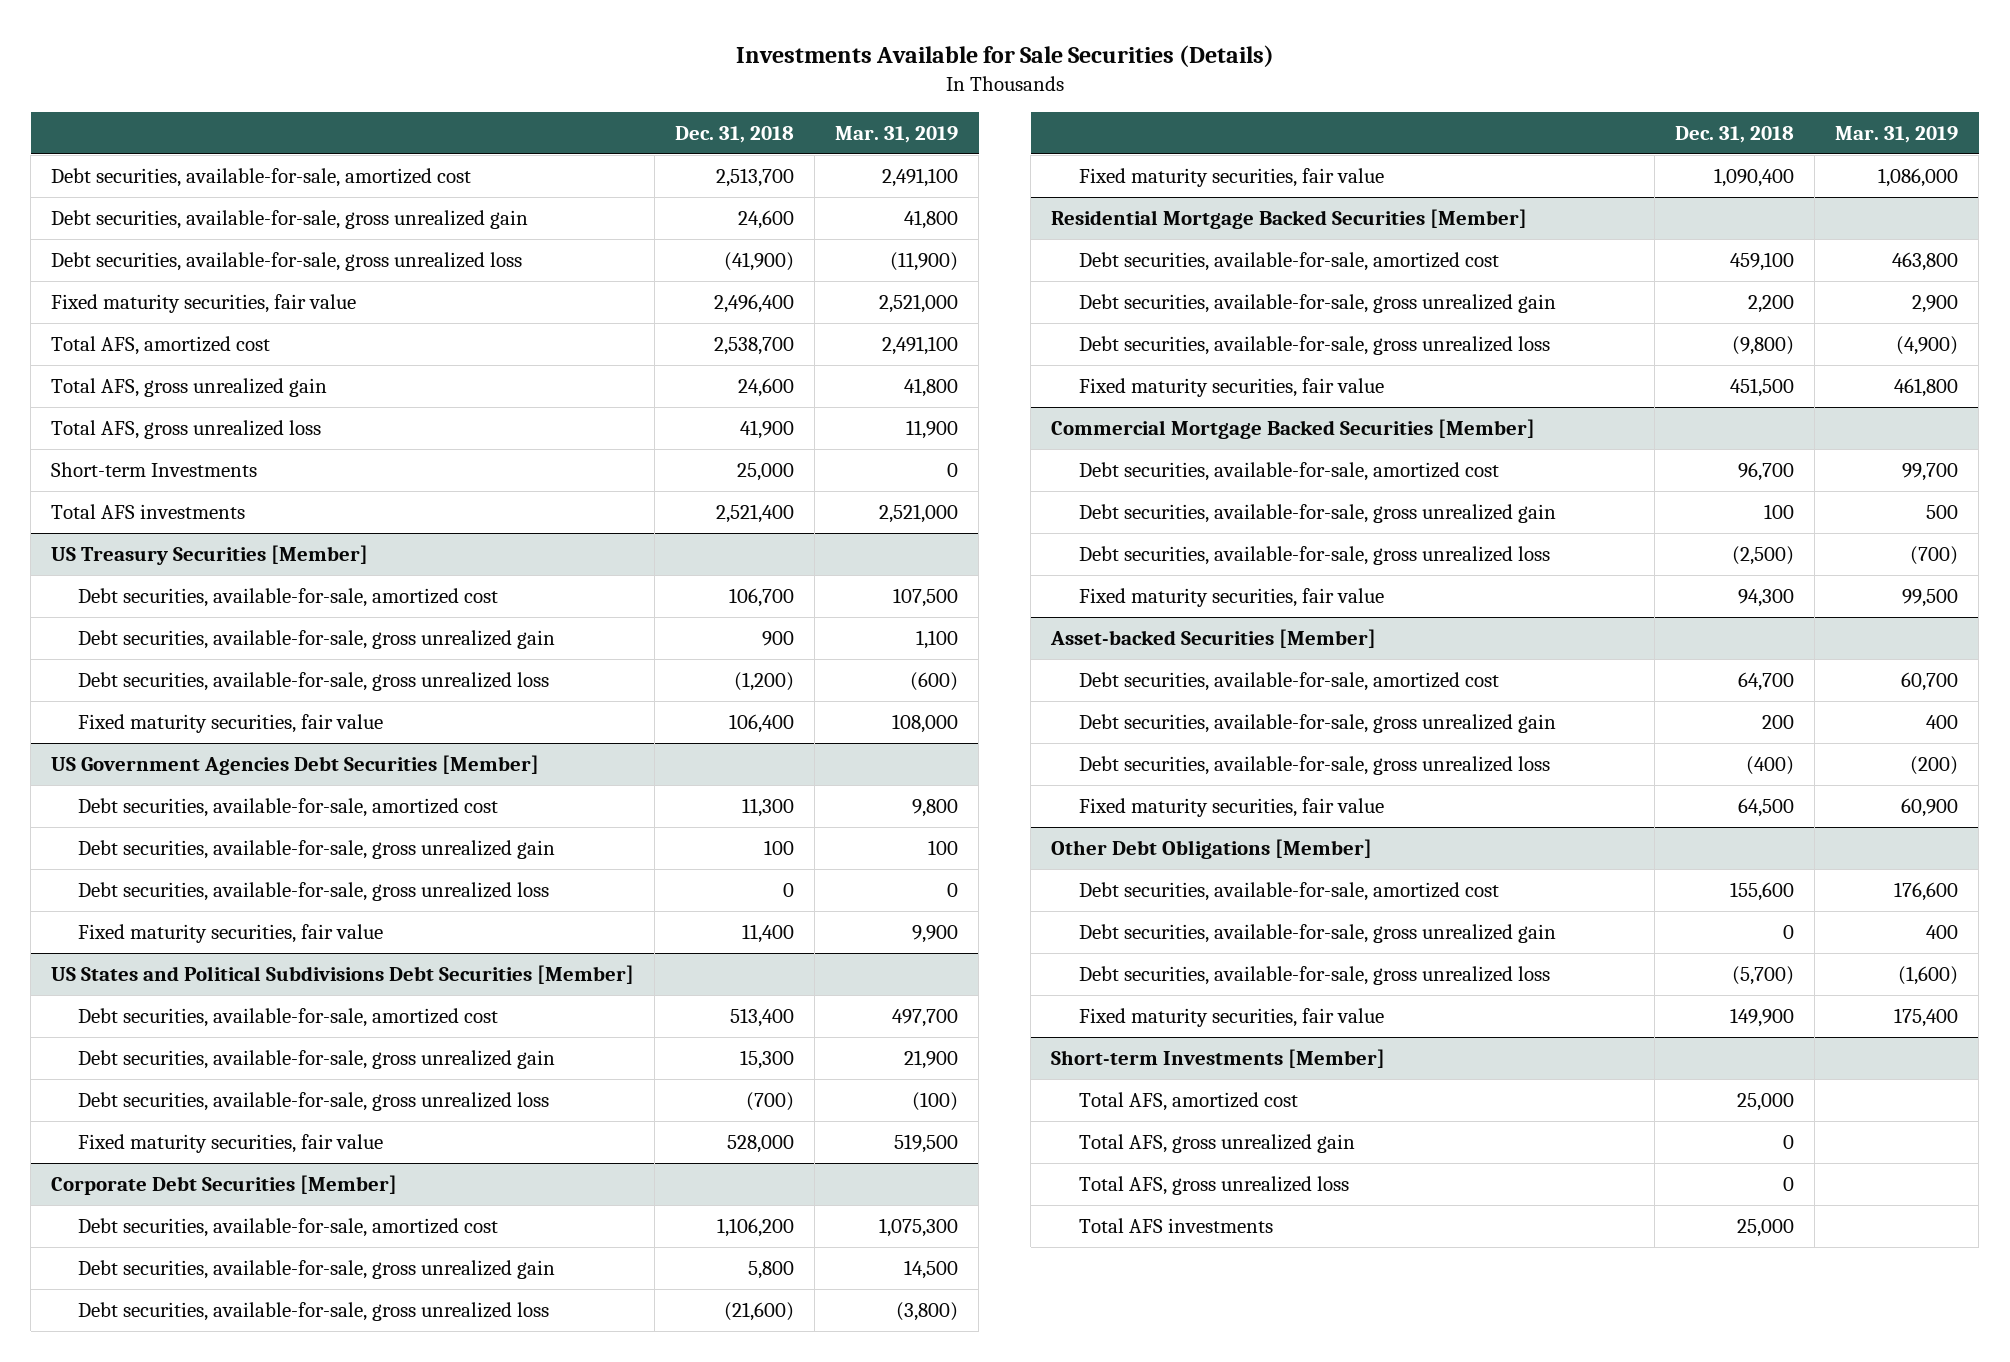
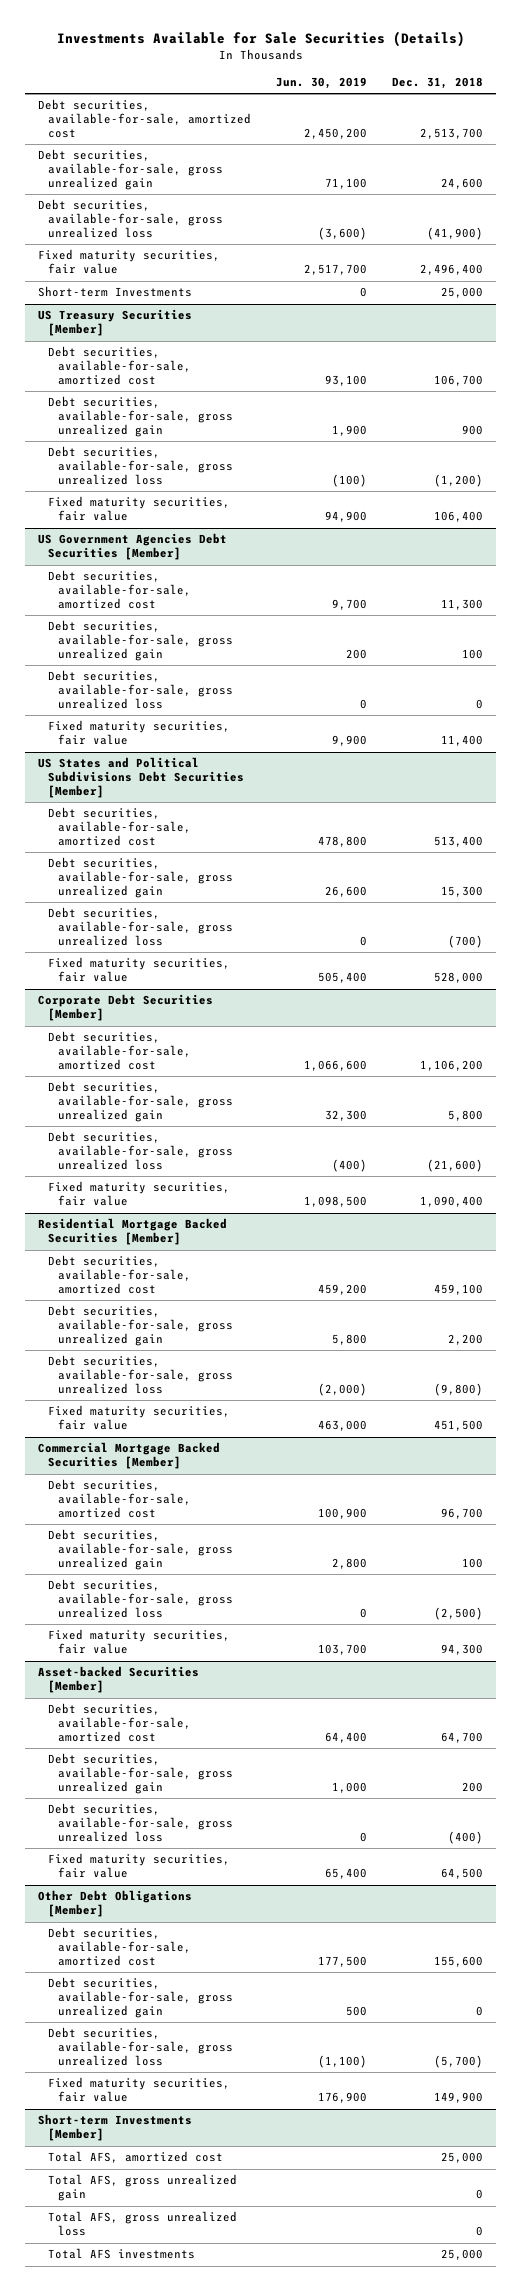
[835,126,959,144] Mar. 31, 2019 -> none
none -> [276,77,368,90] Jun. 30, 2019
[51,335,271,355] Total AFS, amortized cost -> none
[51,377,328,397] Total AFS, gross unrealized gain -> none
[51,419,322,439] Total AFS, gross unrealized loss -> none
[51,503,246,519] Total AFS investments -> none

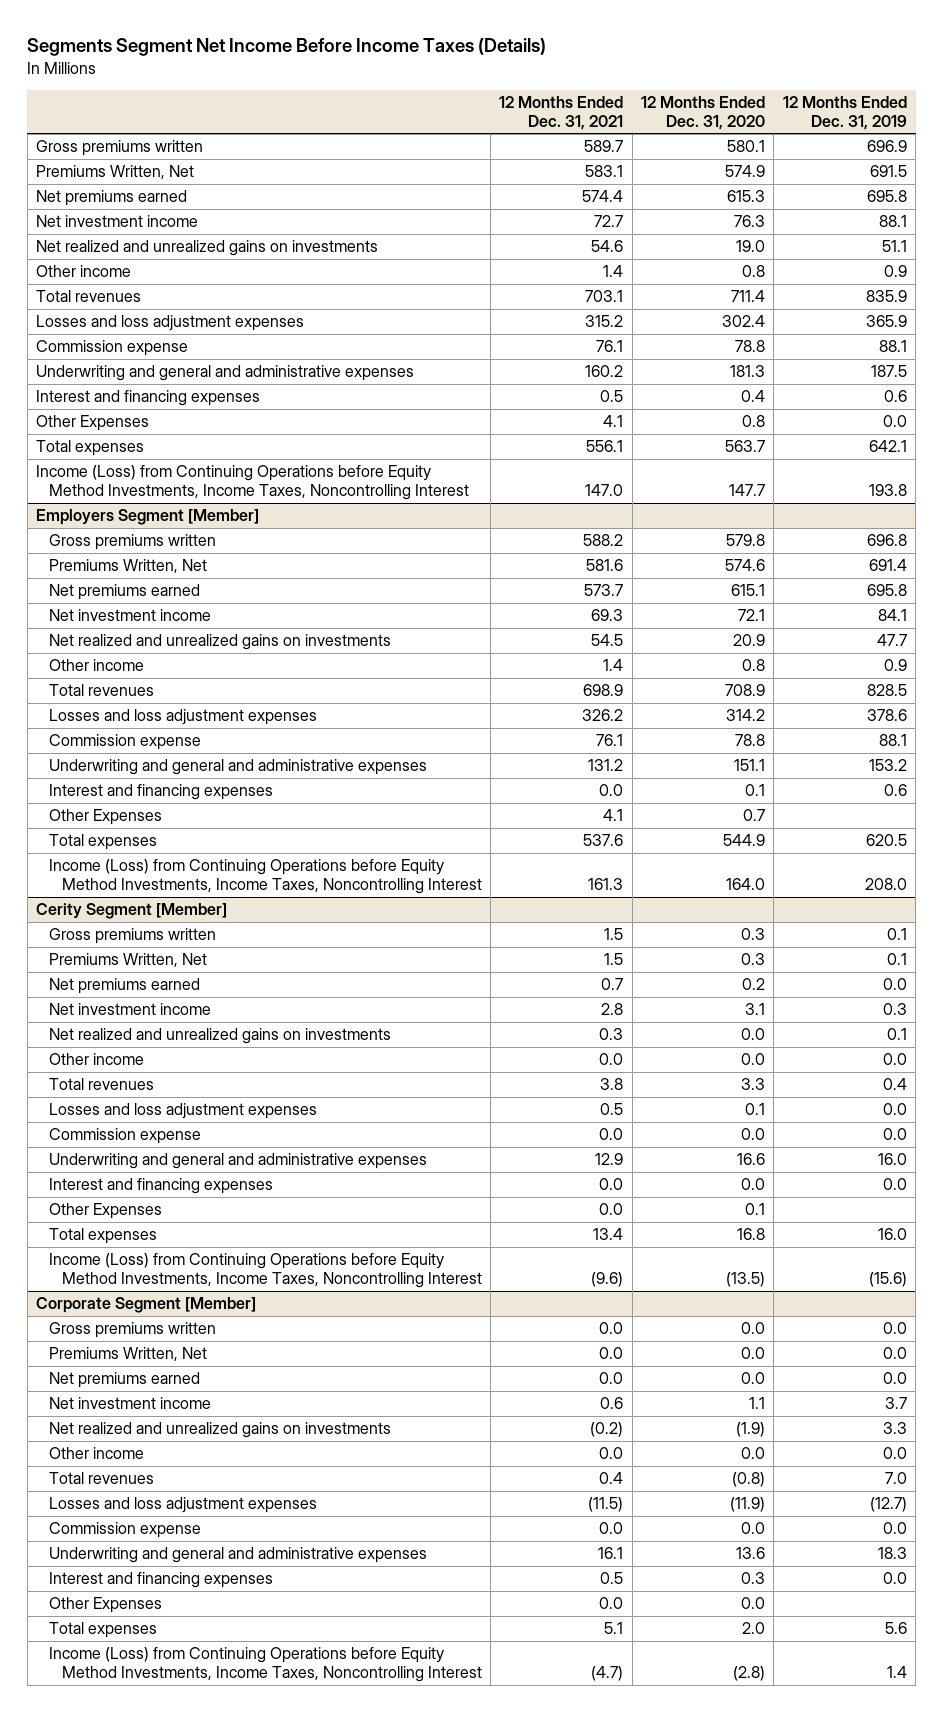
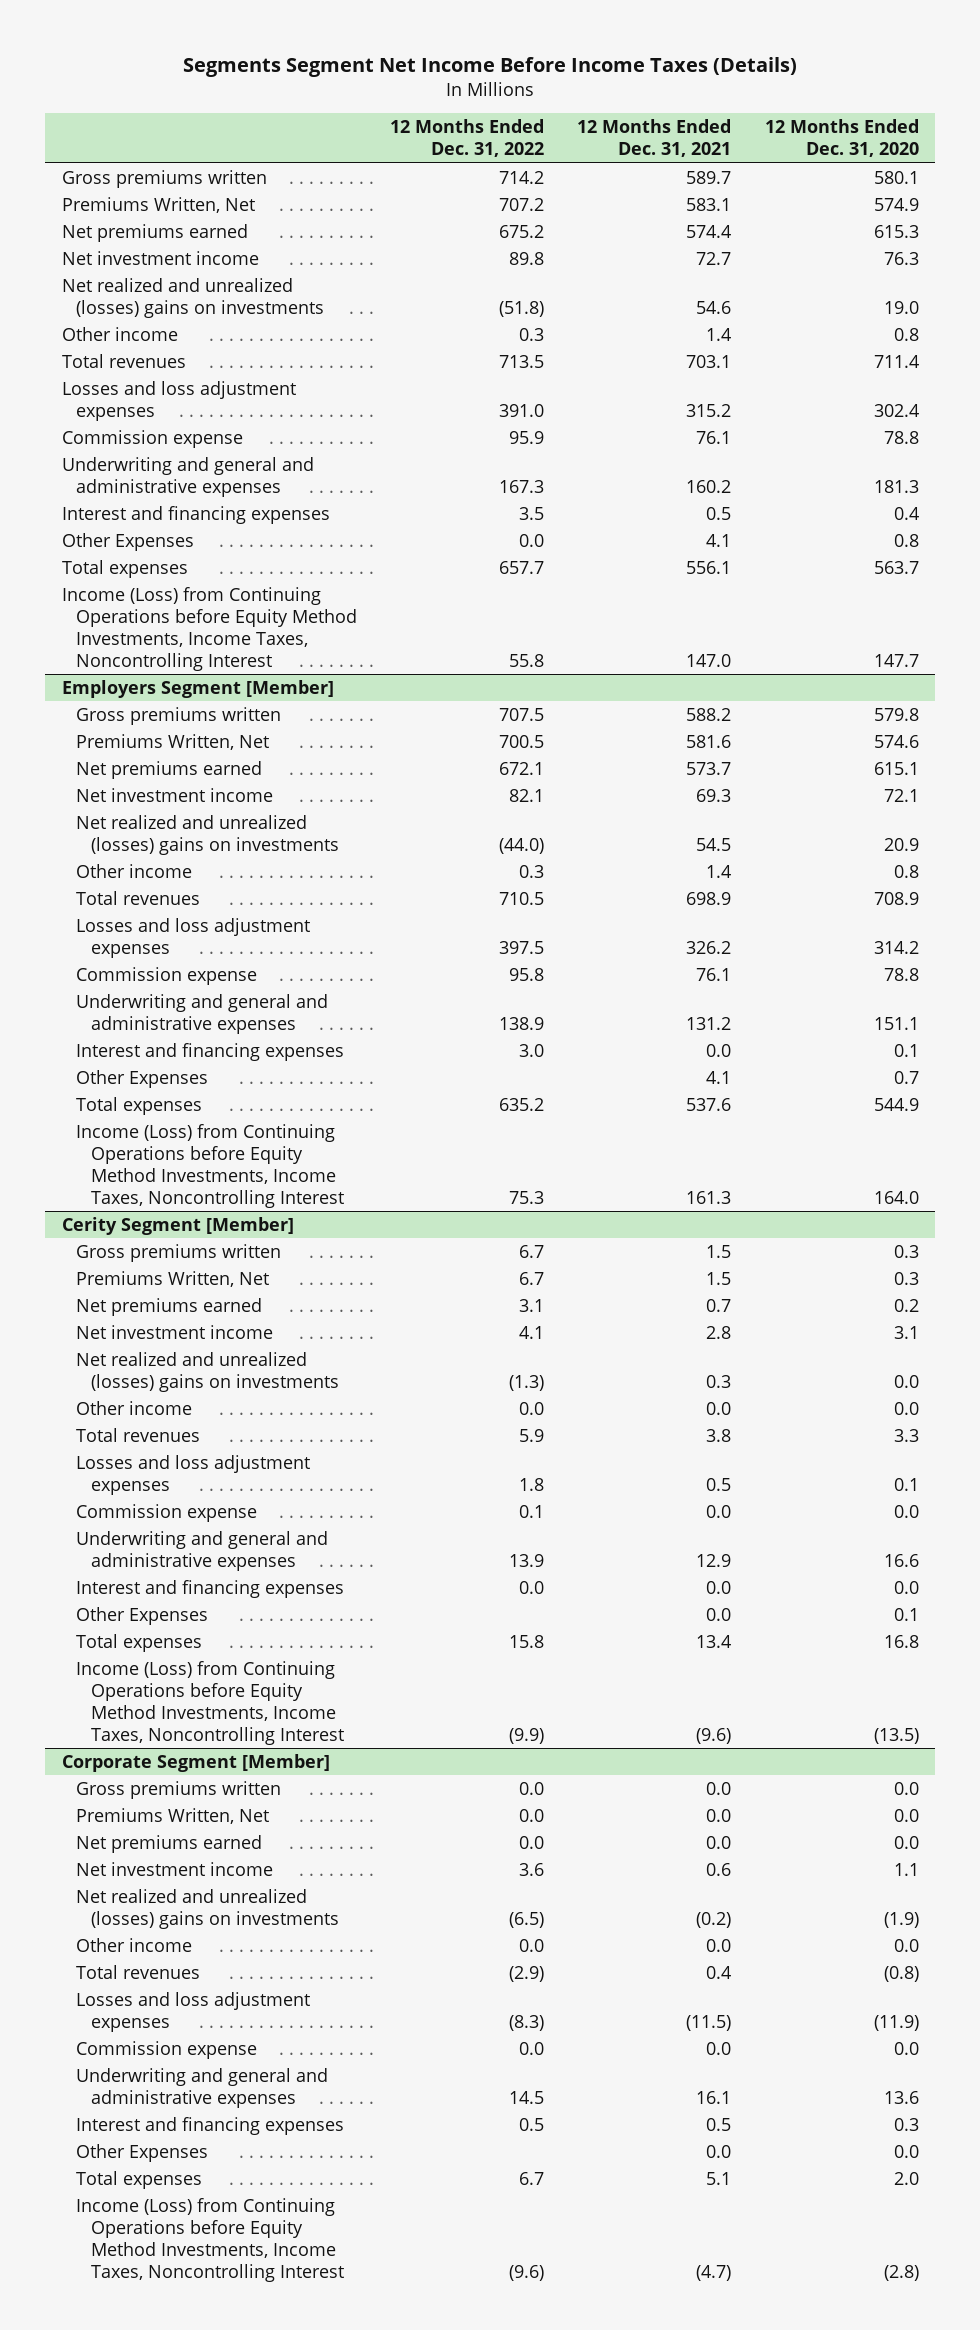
[782,95,907,130] 12 Months Ended Dec. 31, 2019 -> none
none -> [390,119,545,158] 12 Months Ended Dec. 31, 2022
[35,240,378,257] Net realized and unrealized gains on investments -> [61,277,325,318] Net realized and unrealized (losses) gains on investments
[48,634,391,651] Net realized and unrealized gains on investments -> [76,814,339,855] Net realized and unrealized (losses) gains on investments
[48,1028,391,1045] Net realized and unrealized gains on investments -> [76,1351,339,1392] Net realized and unrealized (losses) gains on investments
[48,1422,391,1439] Net realized and unrealized gains on investments -> [76,1888,339,1929] Net realized and unrealized (losses) gains on investments

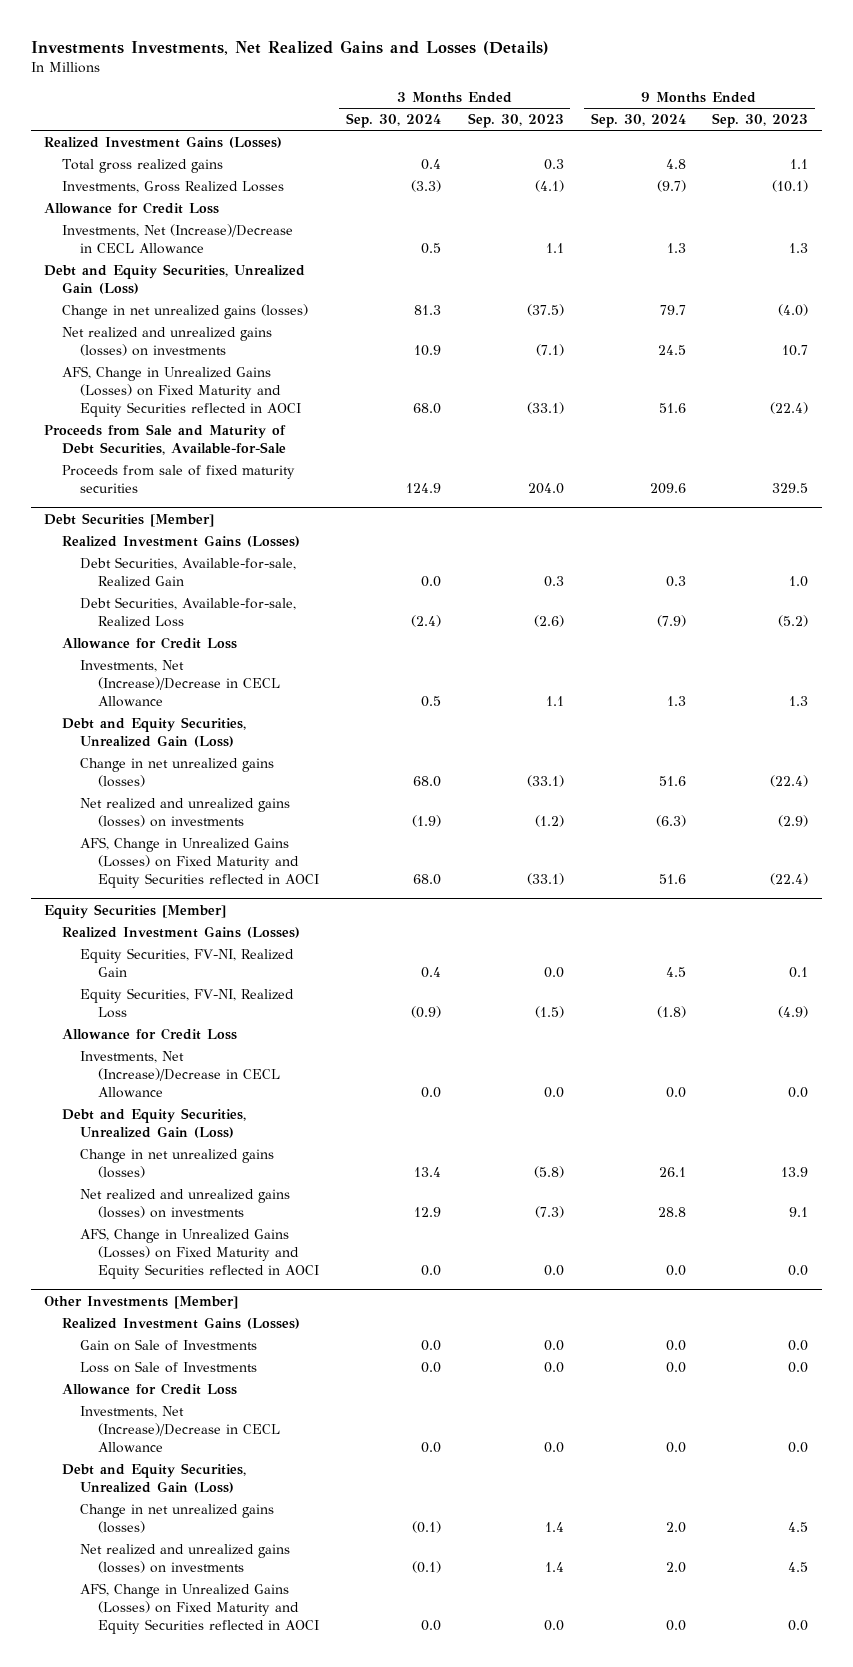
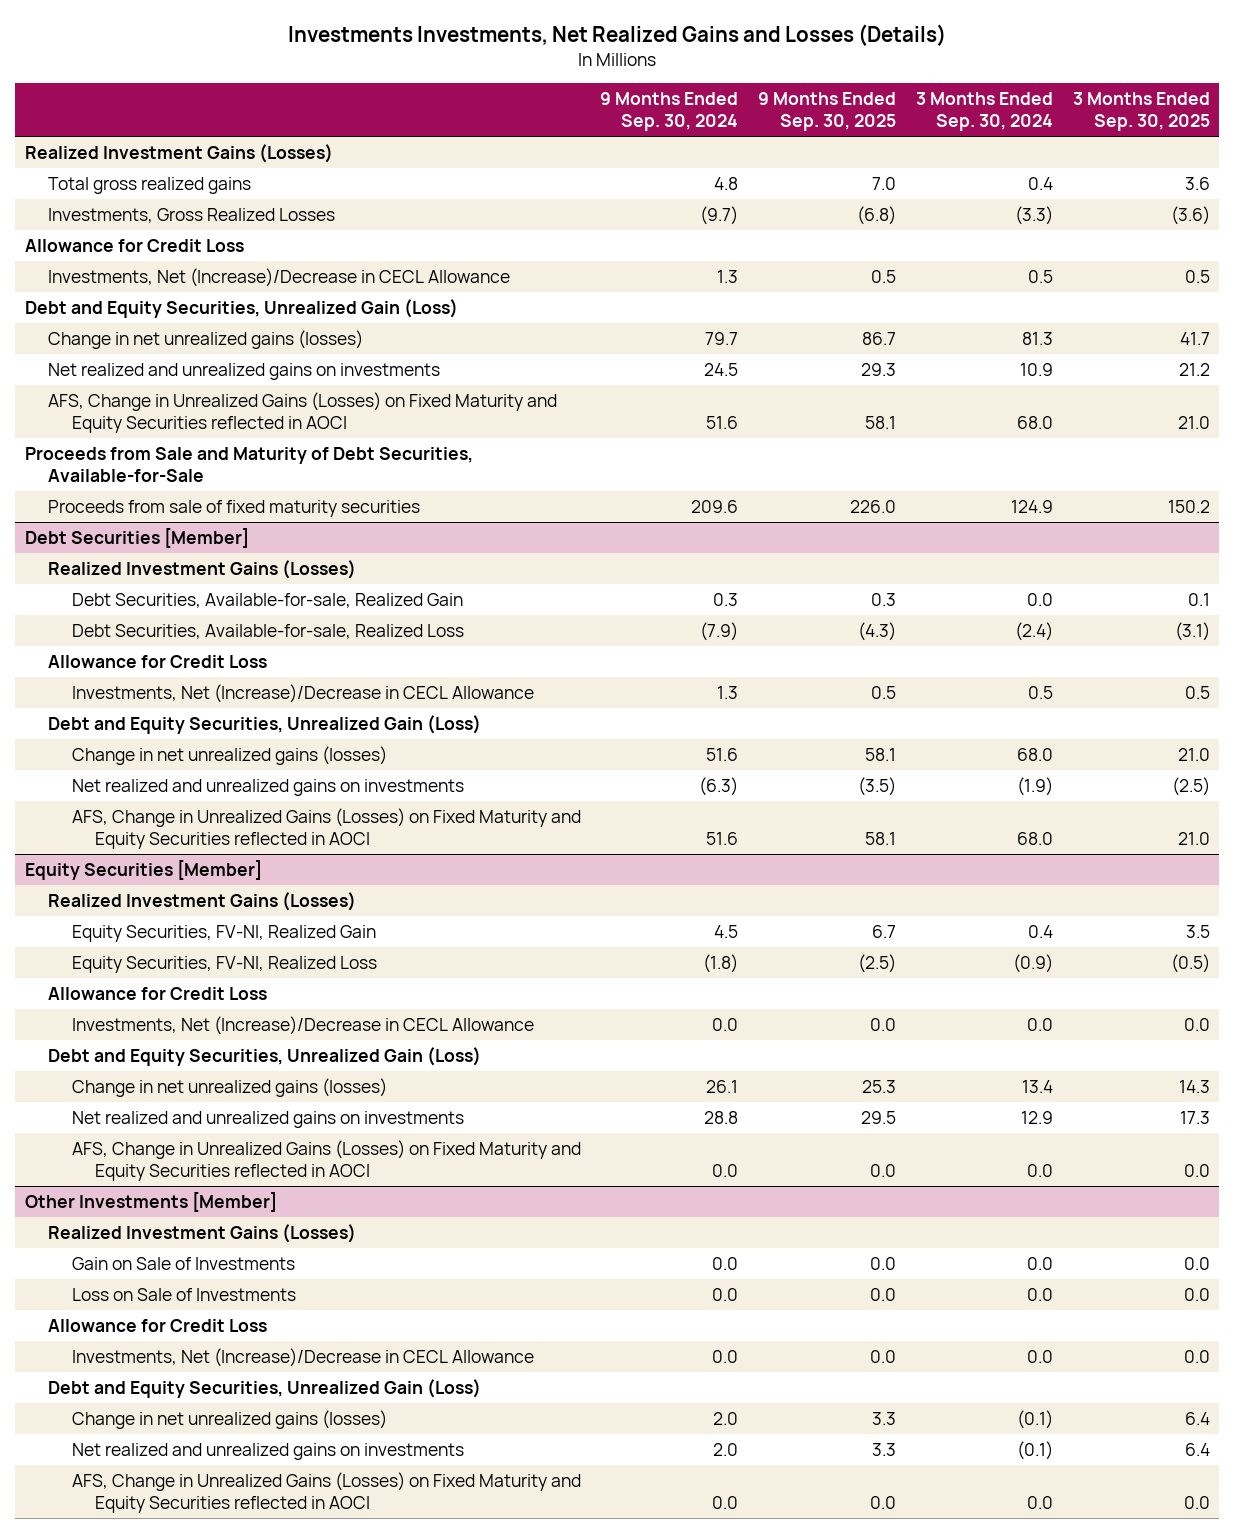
[467,113,564,129] Sep. 30, 2023 -> none
[712,113,809,129] Sep. 30, 2023 -> none
none -> [758,92,897,132] 9 Months Ended Sep. 30, 2025
none -> [1072,92,1210,132] 3 Months Ended Sep. 30, 2025
[62,326,273,356] Net realized and unrealized gains (losses) on investments -> [48,362,441,380] Net realized and unrealized gains on investments
[80,797,291,827] Net realized and unrealized gains (losses) on investments -> [71,778,464,796] Net realized and unrealized gains on investments
[80,1188,291,1218] Net realized and unrealized gains (losses) on investments -> [71,1110,464,1128] Net realized and unrealized gains on investments
[80,1543,291,1573] Net realized and unrealized gains (losses) on investments -> [71,1442,464,1460] Net realized and unrealized gains on investments

